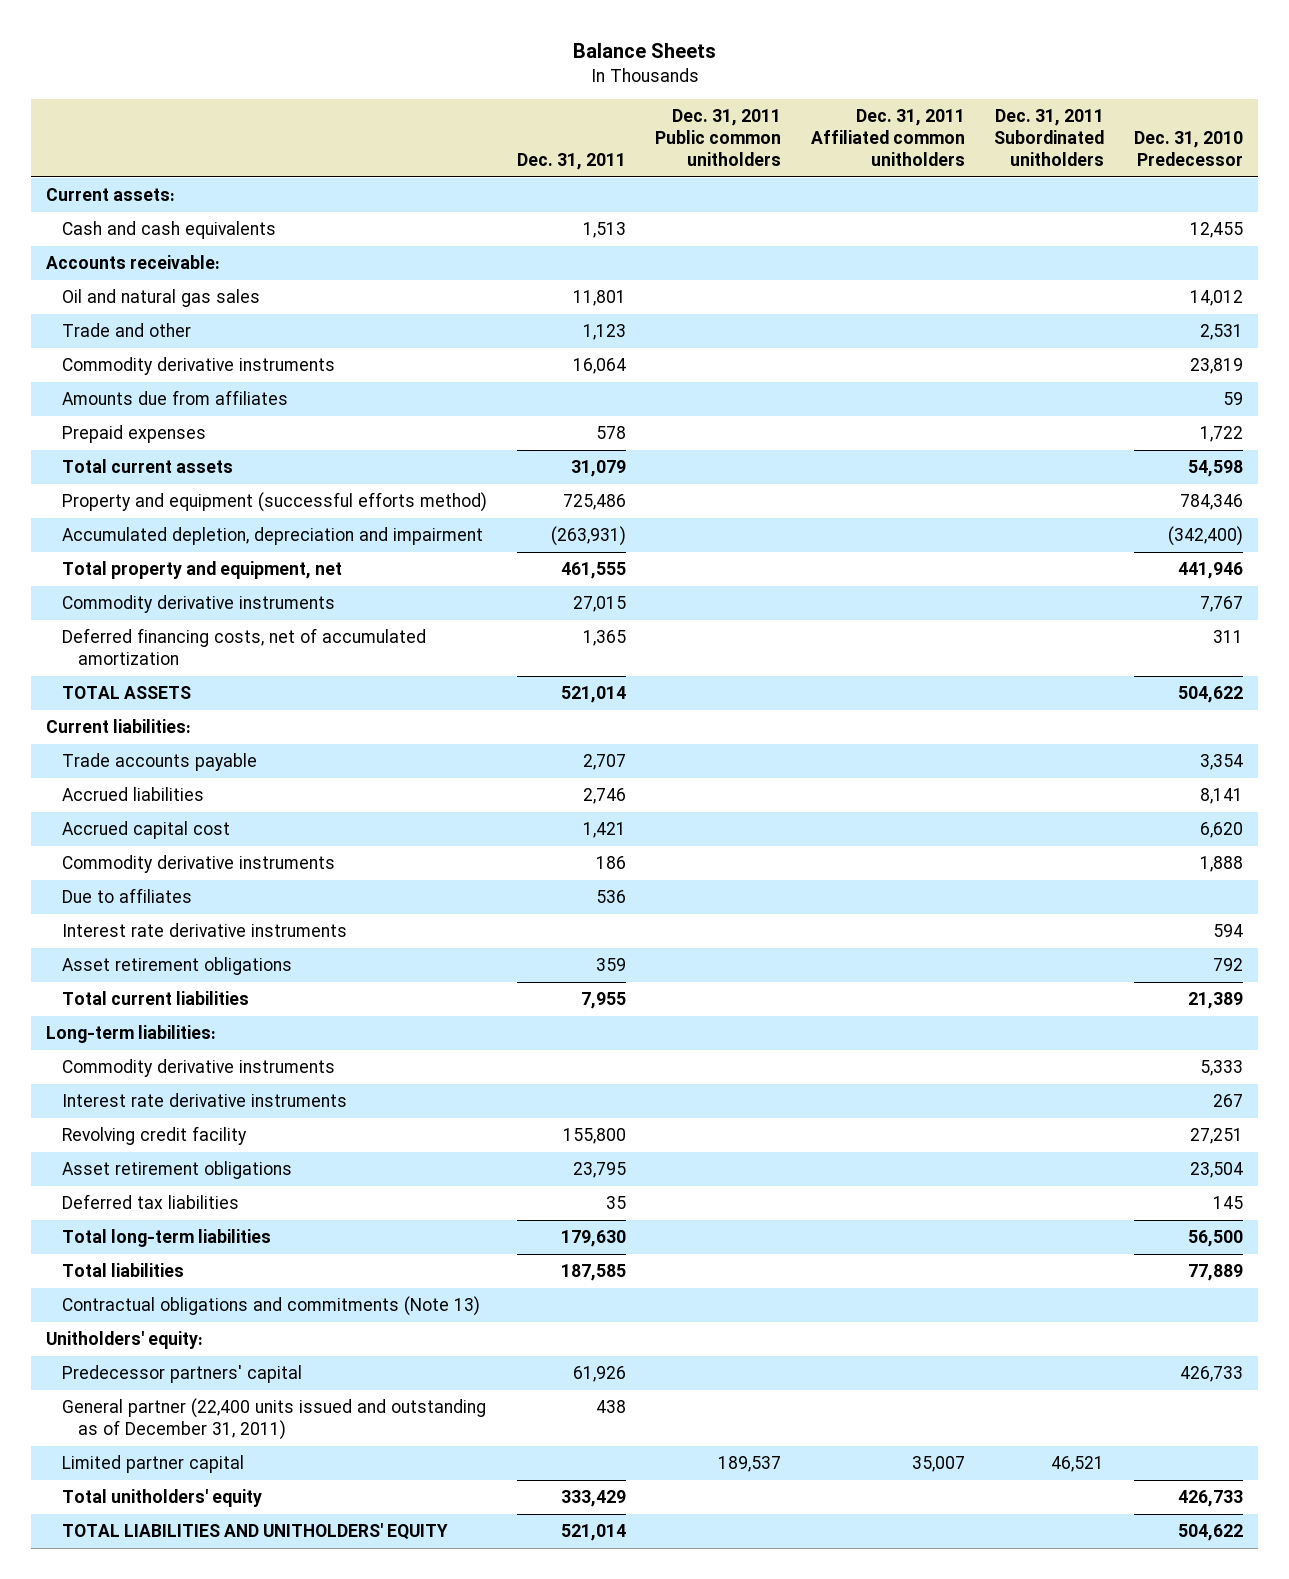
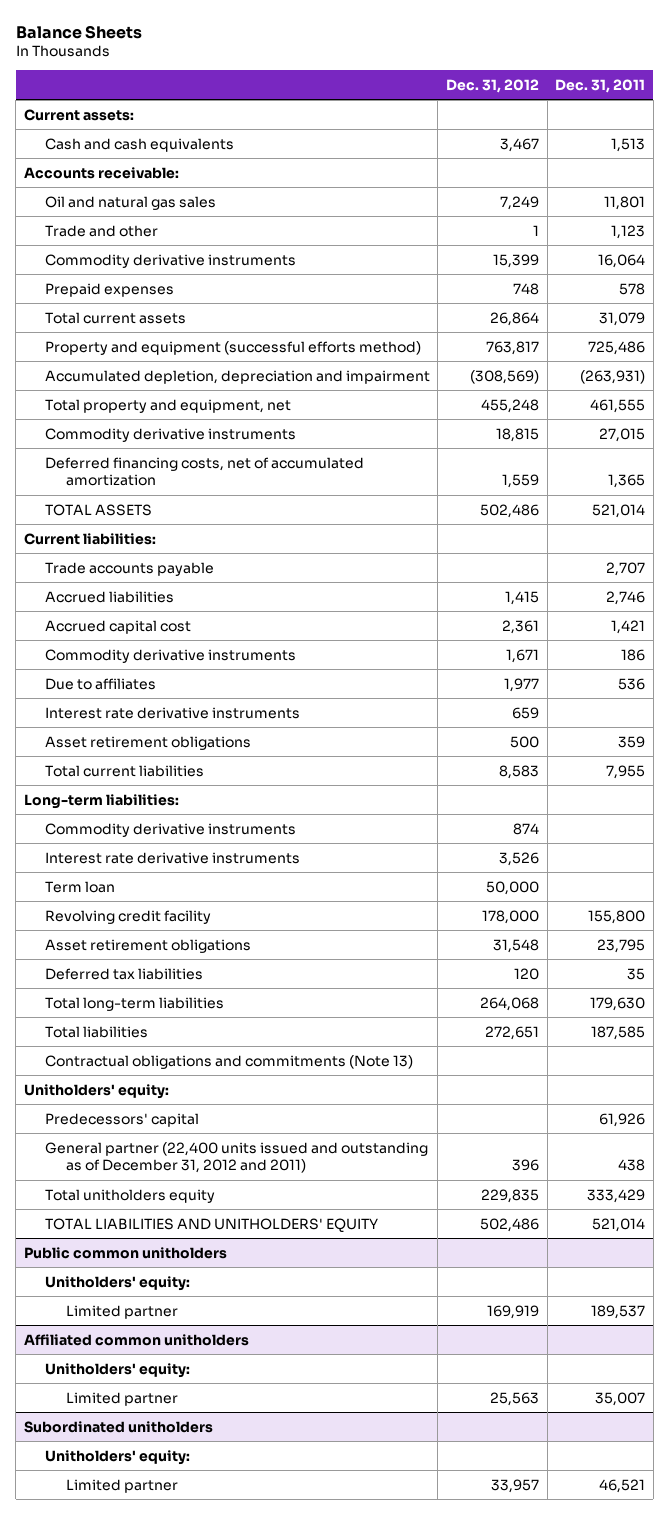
[655,109,782,167] Dec. 31, 2011 Public common unitholders -> none
[810,109,965,167] Dec. 31, 2011 Affiliated common unitholders -> none
[994,109,1105,167] Dec. 31, 2011 Subordinated unitholders -> none
[1133,131,1243,167] Dec. 31, 2010 Predecessor -> none
none -> [446,78,540,93] Dec. 31, 2012
[61,389,288,405] Amounts due from affiliates -> none
none -> [44,880,115,893] Term loan
[61,1454,244,1473] Limited partner capital -> none
[61,1364,302,1383] Predecessor partners' capital -> [44,1112,199,1127] Predecessors' capital
[61,1397,486,1440] General partner (22,400 units issued and outstanding as of December 31, 2011) -> [44,1141,428,1174] General partner (22,400 units issued and outstanding as of December 31, 2012 and 2011)
[61,1488,262,1507] Total unitholders' equity -> [44,1188,215,1203] Total unitholders equity
none -> [23,1246,227,1259] Public common unitholders
none -> [44,1275,190,1291] Unitholders' equity:
none -> [65,1304,178,1319] Limited partner
none -> [23,1333,249,1346] Affiliated common unitholders
none -> [44,1362,190,1378] Unitholders' equity:
none -> [65,1391,178,1406] Limited partner
none -> [23,1420,213,1433] Subordinated unitholders
none -> [44,1449,190,1465] Unitholders' equity:
none -> [65,1478,178,1493] Limited partner

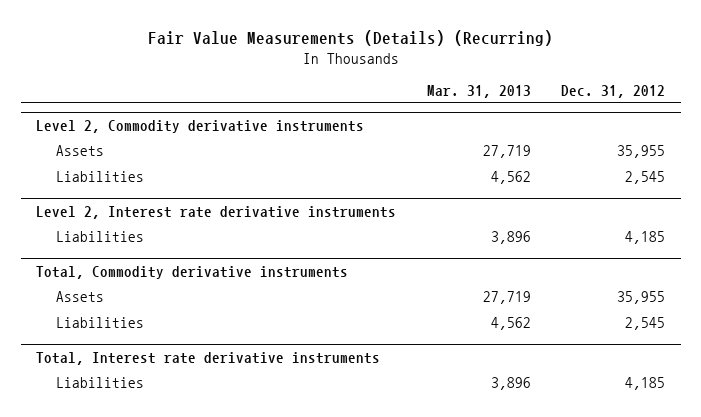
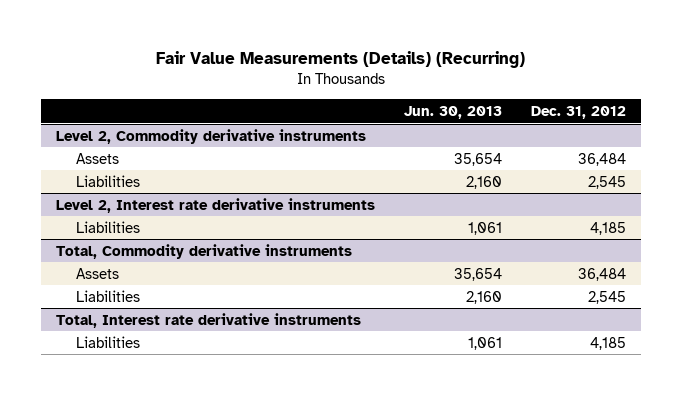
[426,84,531,98] Mar. 31, 2013 -> none
none -> [403,106,502,120] Jun. 30, 2013
[617,145,666,159] 35,955 -> [578,152,627,166] 36,484
[617,291,666,305] 35,955 -> [578,267,627,281] 36,484

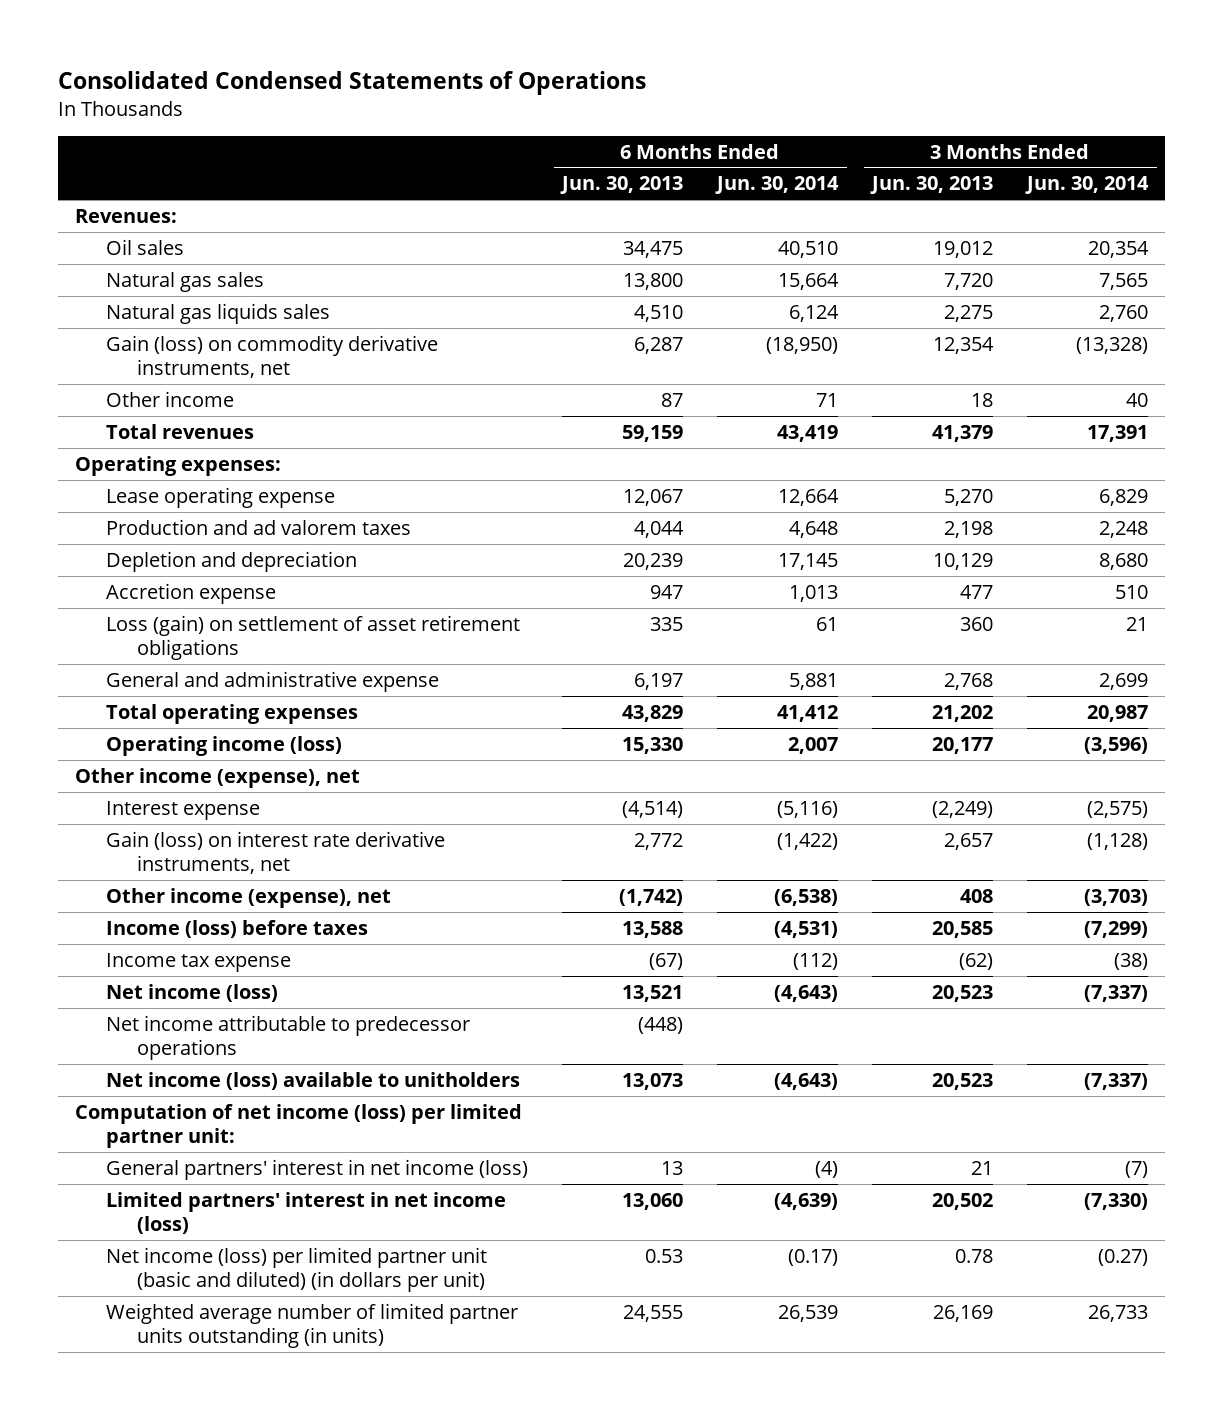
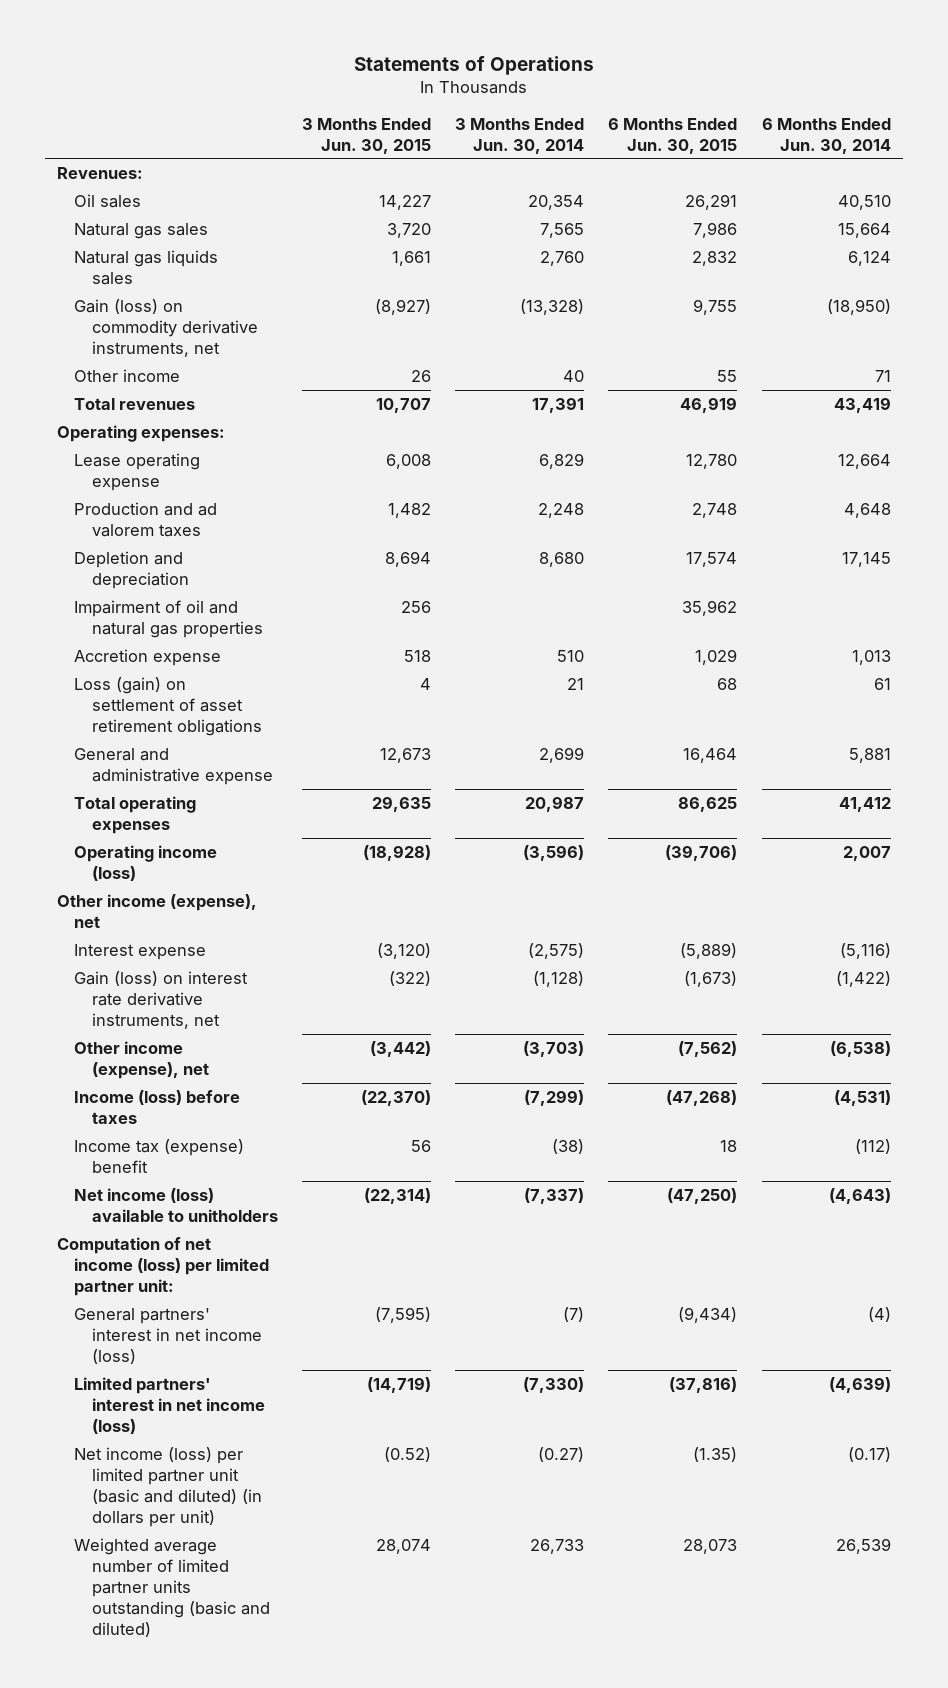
[57,70,646,95] Consolidated Condensed Statements of Operations -> [353,55,594,75] Statements of Operations
[560,176,684,195] Jun. 30, 2013 -> none
[870,176,994,195] Jun. 30, 2013 -> none
none -> [301,117,431,154] 3 Months Ended Jun. 30, 2015
none -> [608,117,738,154] 6 Months Ended Jun. 30, 2015
none -> [74,599,263,638] Impairment of oil and natural gas properties
[106,983,279,1002] Net income (loss) -> none
[106,1014,471,1060] Net income attributable to predecessor operations -> none
[106,952,292,972] Income tax expense -> [74,1138,245,1173] Income tax (expense) benefit
[106,1302,519,1348] Weighted average number of limited partner units outstanding (in units) -> [74,1537,270,1638] Weighted average number of limited partner units outstanding (basic and diluted)

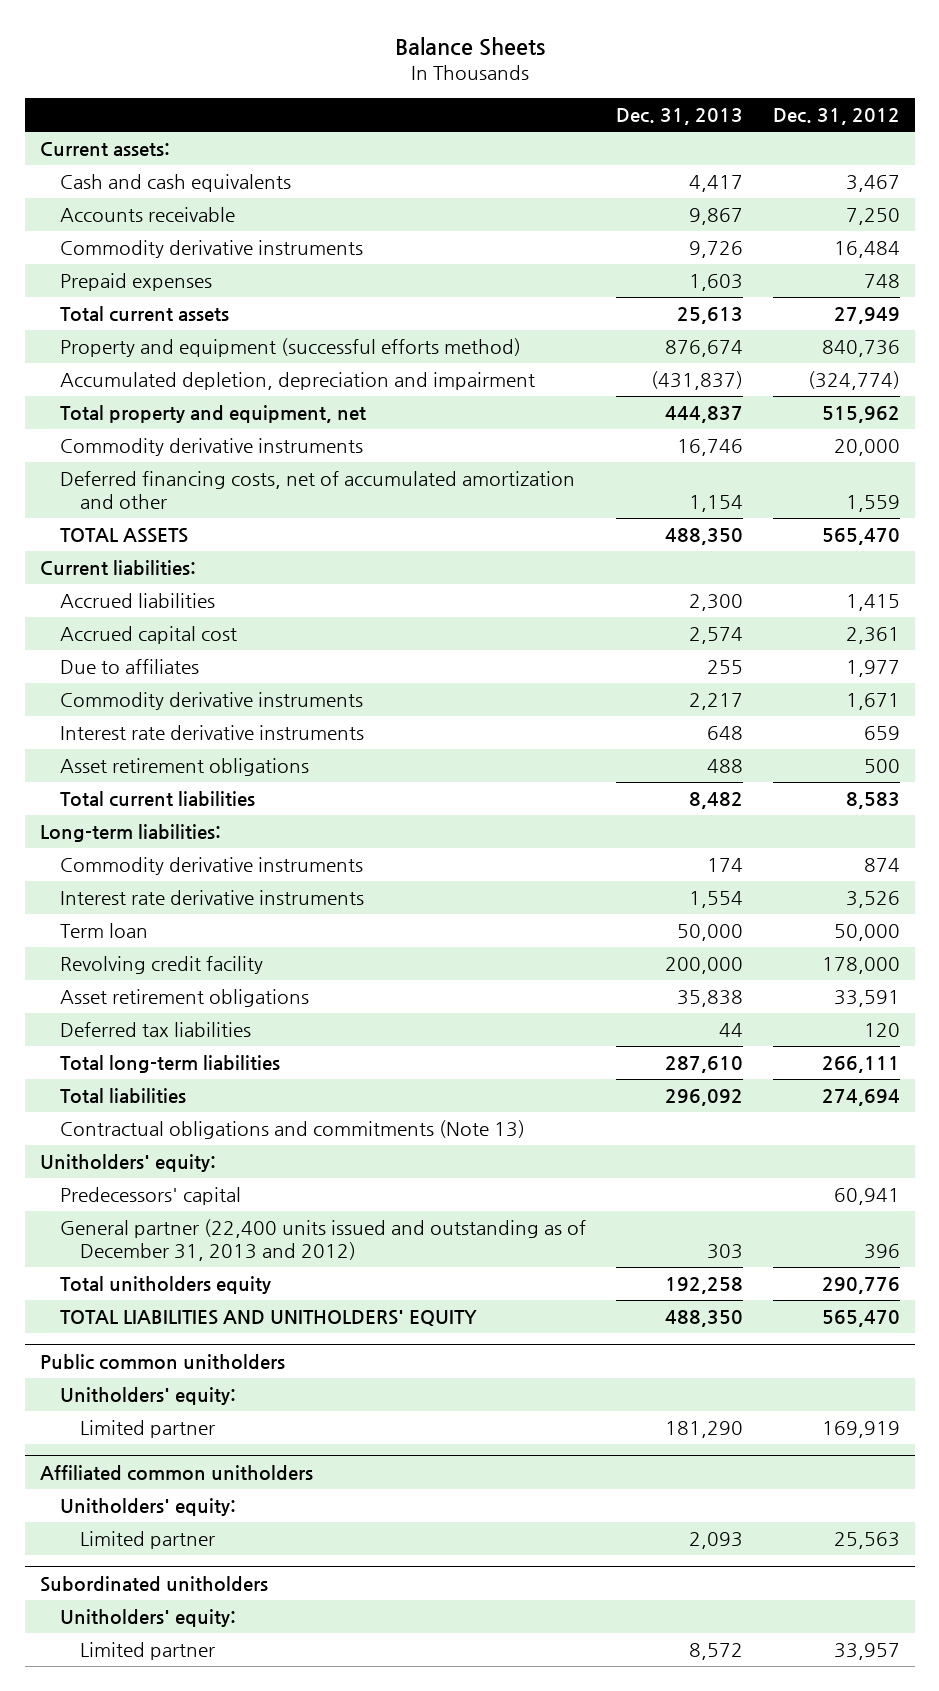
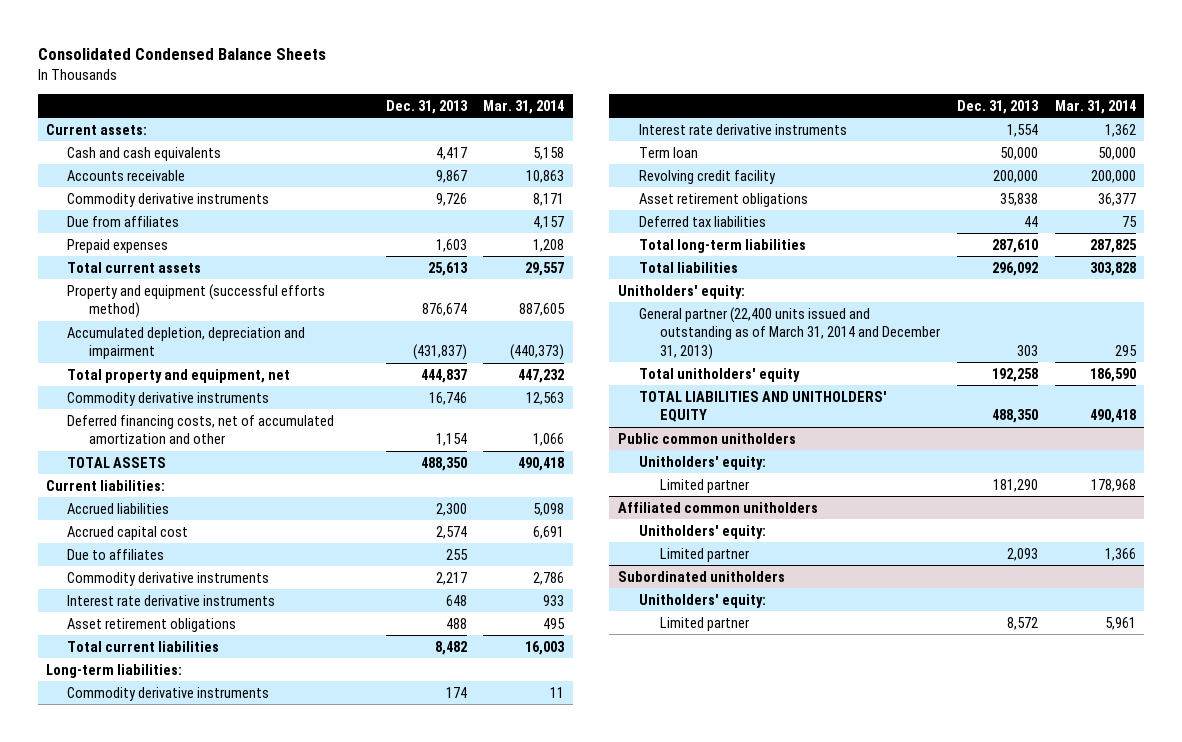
[394,36,545,56] Balance Sheets -> [37,48,326,61] Consolidated Condensed Balance Sheets
[772,108,900,126] Dec. 31, 2012 -> none
none -> [483,99,565,114] Mar. 31, 2014
none -> [67,215,180,227] Due from affiliates
[59,1120,525,1140] Contractual obligations and commitments (Note 13) -> none
[59,1187,241,1206] Predecessors' capital -> none
[59,1219,586,1262] General partner (22,400 units issued and outstanding as of December 31, 2013 and 2012) -> [638,306,941,360] General partner (22,400 units issued and outstanding as of March 31, 2014 and December 31, 2013)
[59,1276,271,1295] Total unitholders equity -> [638,367,800,382] Total unitholders' equity

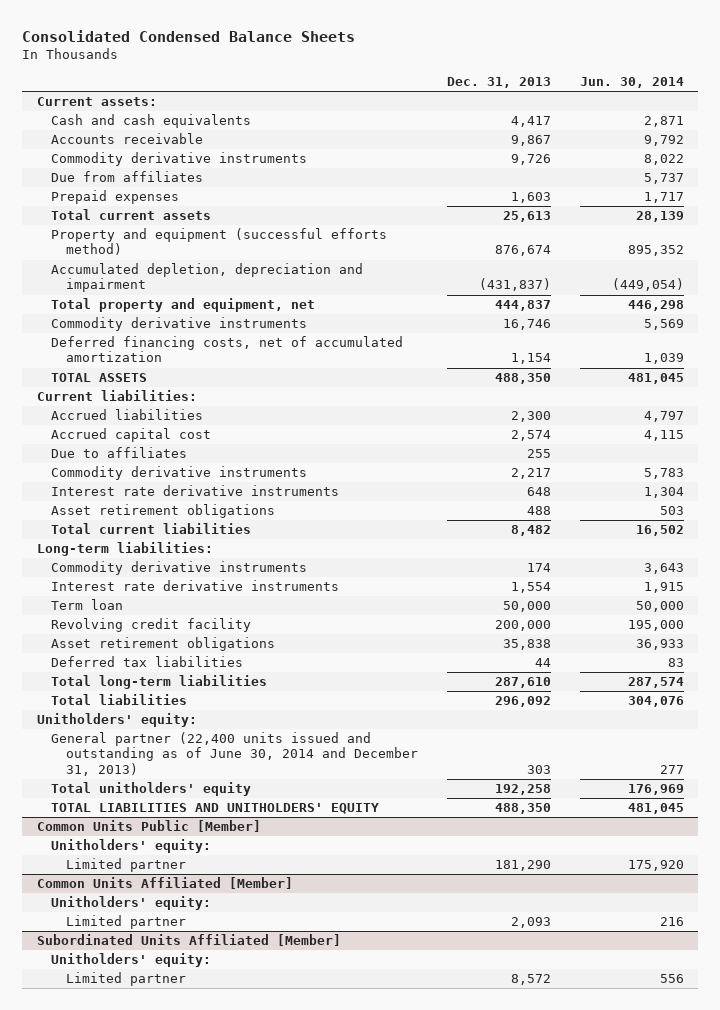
[483,99,565,114] Mar. 31, 2014 -> none
none -> [579,77,684,89] Jun. 30, 2014
[67,414,335,445] Deferred financing costs, net of accumulated amortization and other -> [51,336,404,363] Deferred financing costs, net of accumulated amortization
[638,306,941,360] General partner (22,400 units issued and outstanding as of March 31, 2014 and December 31, 2013) -> [51,732,418,776] General partner (22,400 units issued and outstanding as of June 30, 2014 and December 31, 2013)
[617,432,796,444] Public common unitholders -> none
none -> [36,820,261,833] Common Units Public [Member]
[617,501,818,513] Affiliated common unitholders -> none
none -> [36,877,293,890] Common Units Affiliated [Member]
[617,570,785,582] Subordinated unitholders -> none
none -> [36,934,341,947] Subordinated Units Affiliated [Member]

